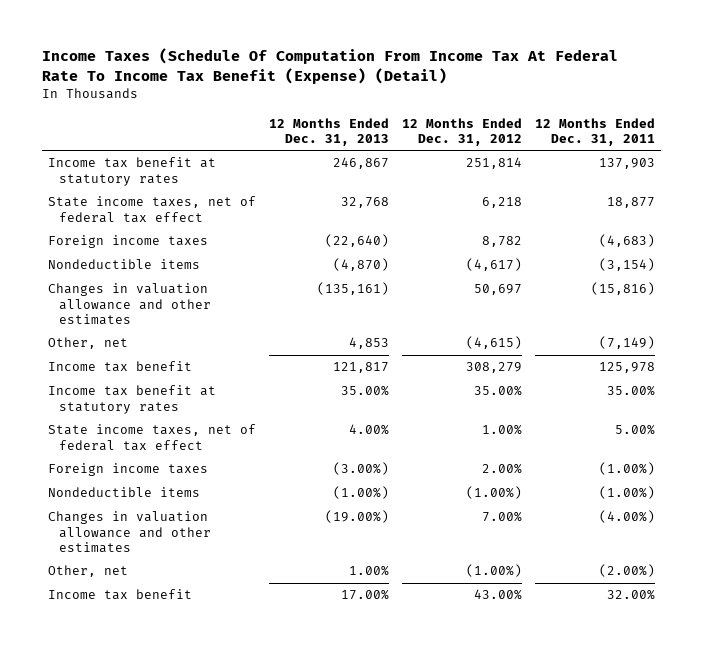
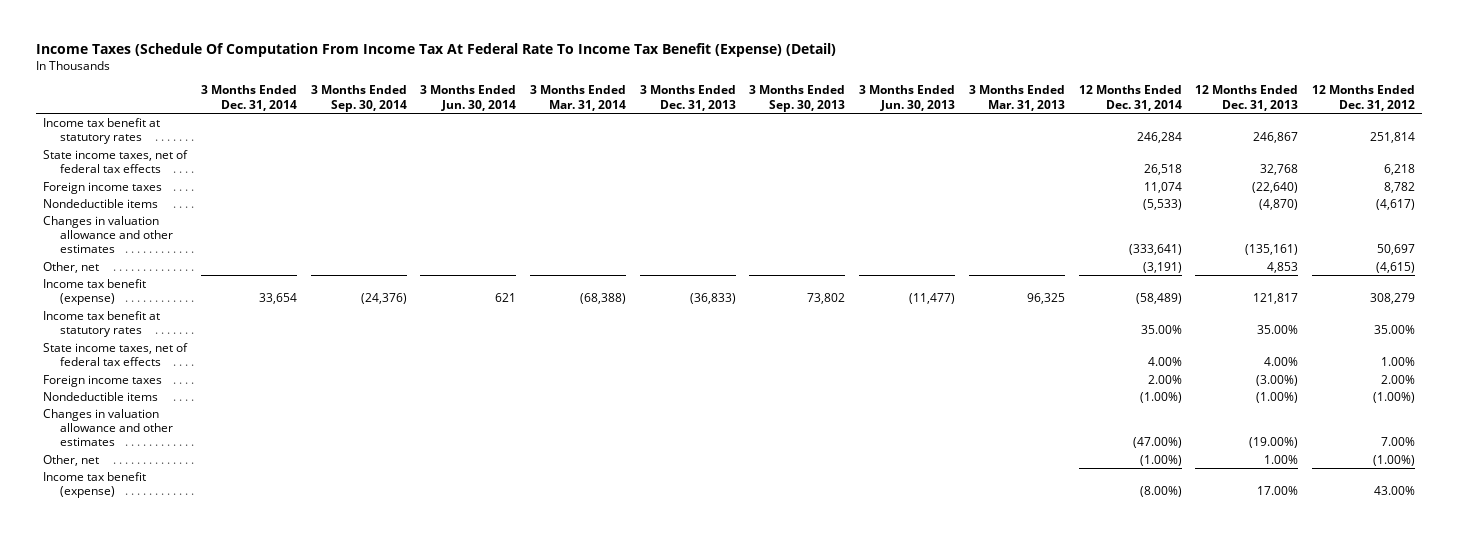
[534,117,655,146] 12 Months Ended Dec. 31, 2011 -> none
none -> [200,85,297,111] 3 Months Ended Dec. 31, 2014
none -> [310,85,407,112] 3 Months Ended Sep. 30, 2014
none -> [420,85,517,111] 3 Months Ended Jun. 30, 2014
none -> [529,85,626,111] 3 Months Ended Mar. 31, 2014
none -> [639,85,736,111] 3 Months Ended Dec. 31, 2013
none -> [749,85,846,112] 3 Months Ended Sep. 30, 2013
none -> [859,85,956,111] 3 Months Ended Jun. 30, 2013
none -> [968,85,1065,111] 3 Months Ended Mar. 31, 2013
none -> [1078,85,1182,111] 12 Months Ended Dec. 31, 2014
[48,196,257,223] State income taxes, net of federal tax effect -> [43,149,189,174] State income taxes, net of federal tax effects
[48,361,193,373] Income tax benefit -> [43,278,147,306] Income tax benefit (expense)
[48,424,257,451] State income taxes, net of federal tax effect -> [43,342,189,367] State income taxes, net of federal tax effects
[48,589,193,601] Income tax benefit -> [43,471,147,499] Income tax benefit (expense)

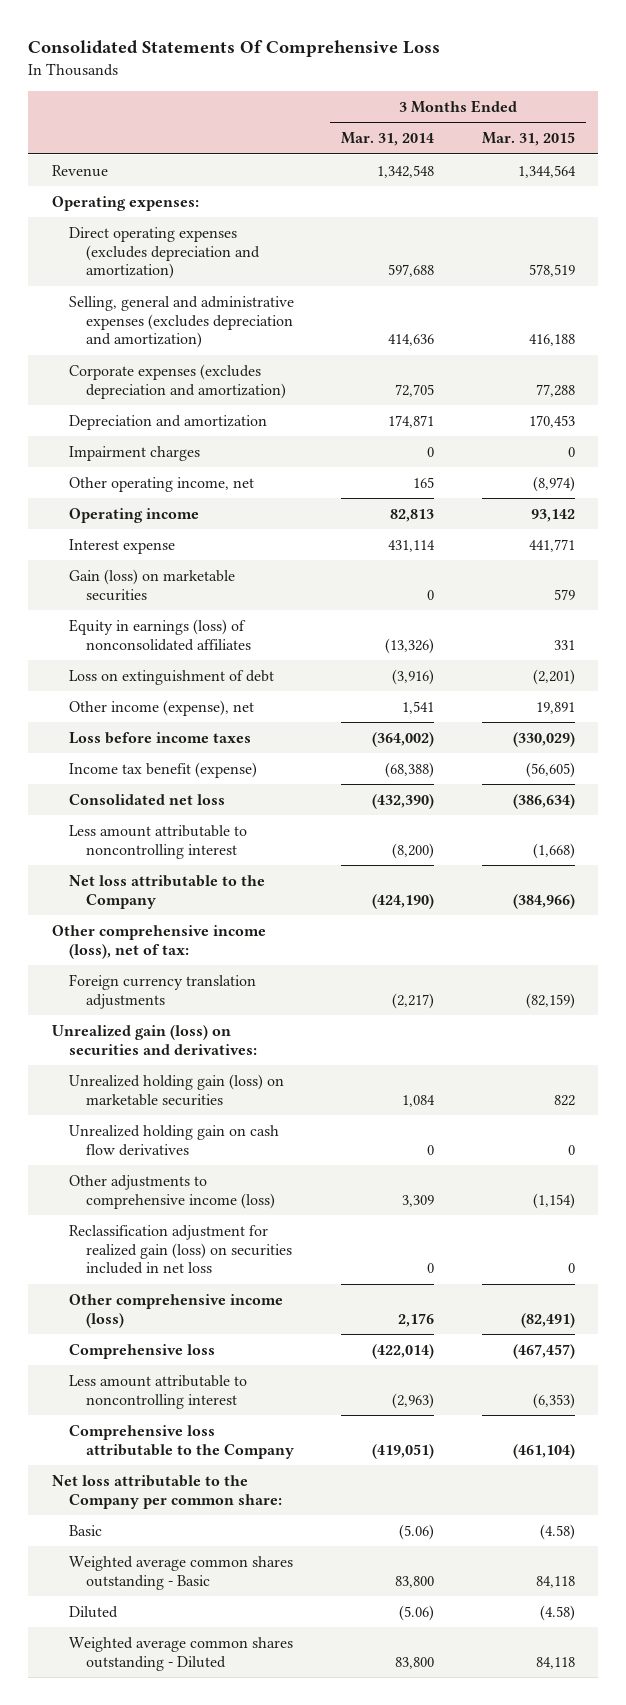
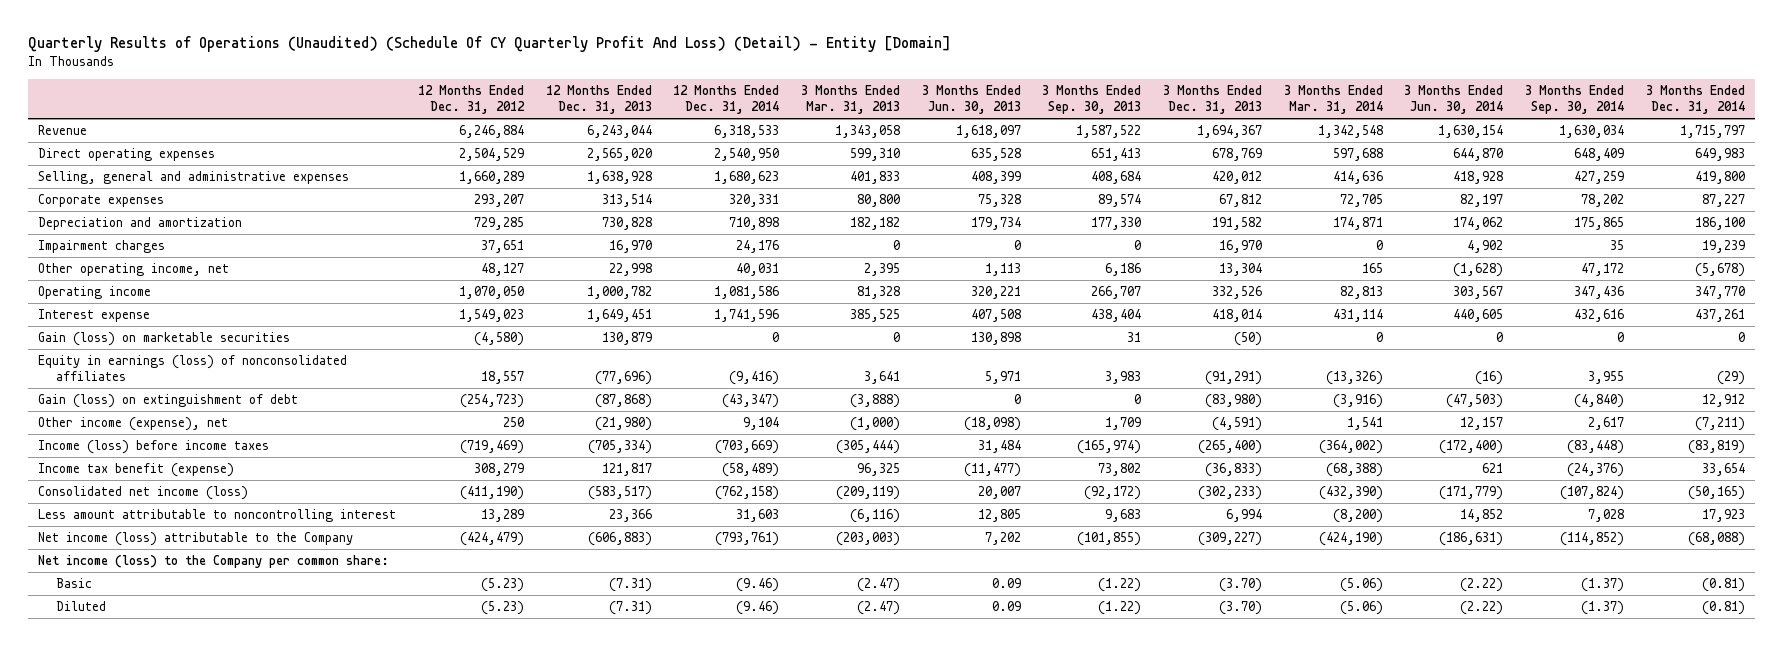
[28,40,441,58] Consolidated Statements Of Comprehensive Loss -> [27,36,951,53] Quarterly Results of Operations (Unaudited) (Schedule Of CY Quarterly Profit And Loss) (Detail) - Entity [Domain]
[481,132,575,147] Mar. 31, 2015 -> none
none -> [418,85,526,115] 12 Months Ended Dec. 31, 2012
none -> [545,85,652,115] 12 Months Ended Dec. 31, 2013
none -> [673,85,780,115] 12 Months Ended Dec. 31, 2014
none -> [801,85,901,115] 3 Months Ended Mar. 31, 2013
none -> [921,85,1021,115] 3 Months Ended Jun. 30, 2013
none -> [1042,85,1142,115] 3 Months Ended Sep. 30, 2013
none -> [1162,85,1262,115] 3 Months Ended Dec. 31, 2013
none -> [1404,85,1504,115] 3 Months Ended Jun. 30, 2014
none -> [1524,85,1624,115] 3 Months Ended Sep. 30, 2014
none -> [1645,85,1745,115] 3 Months Ended Dec. 31, 2014
[51,195,199,211] Operating expenses: -> none
[68,226,261,280] Direct operating expenses (excludes depreciation and amortization) -> [38,148,216,162] Direct operating expenses
[68,295,294,349] Selling, general and administrative expenses (excludes depreciation and amortization) -> [38,171,350,185] Selling, general and administrative expenses
[68,363,287,399] Corporate expenses (excludes depreciation and amortization) -> [38,194,165,208] Corporate expenses
[68,669,274,685] Loss on extinguishment of debt -> [38,394,299,409] Gain (loss) on extinguishment of debt
[68,731,251,744] Loss before income taxes -> [38,440,270,455] Income (loss) before income taxes
[68,793,225,805] Consolidated net loss -> [38,486,249,501] Consolidated net income (loss)
[51,924,266,959] Other comprehensive income (loss), net of tax: -> none
[68,973,256,1009] Foreign currency translation adjustments -> none
[51,1024,257,1055] Unrealized gain (loss) on securities and derivatives: -> none
[68,1073,284,1106] Unrealized holding gain (loss) on marketable securities -> none
[68,1124,279,1156] Unrealized holding gain on cash flow derivatives -> none
[68,1174,276,1209] Other adjustments to comprehensive income (loss) -> none
[68,1224,293,1275] Reclassification adjustment for realized gain (loss) on securities included in net loss -> none
[68,1293,283,1328] Other comprehensive income (loss) -> none
[68,1343,215,1359] Comprehensive loss -> none
[68,1374,247,1409] Less amount attributable to noncontrolling interest -> none
[68,1424,295,1459] Comprehensive loss attributable to the Company -> none
[68,874,265,909] Net loss attributable to the Company -> [38,532,354,547] Net income (loss) attributable to the Company
[51,1474,282,1509] Net loss attributable to the Company per common share: -> [38,555,390,569] Net income (loss) to the Company per common share:
[68,1555,293,1590] Weighted average common shares outstanding - Basic -> none
[68,1636,293,1671] Weighted average common shares outstanding - Diluted -> none

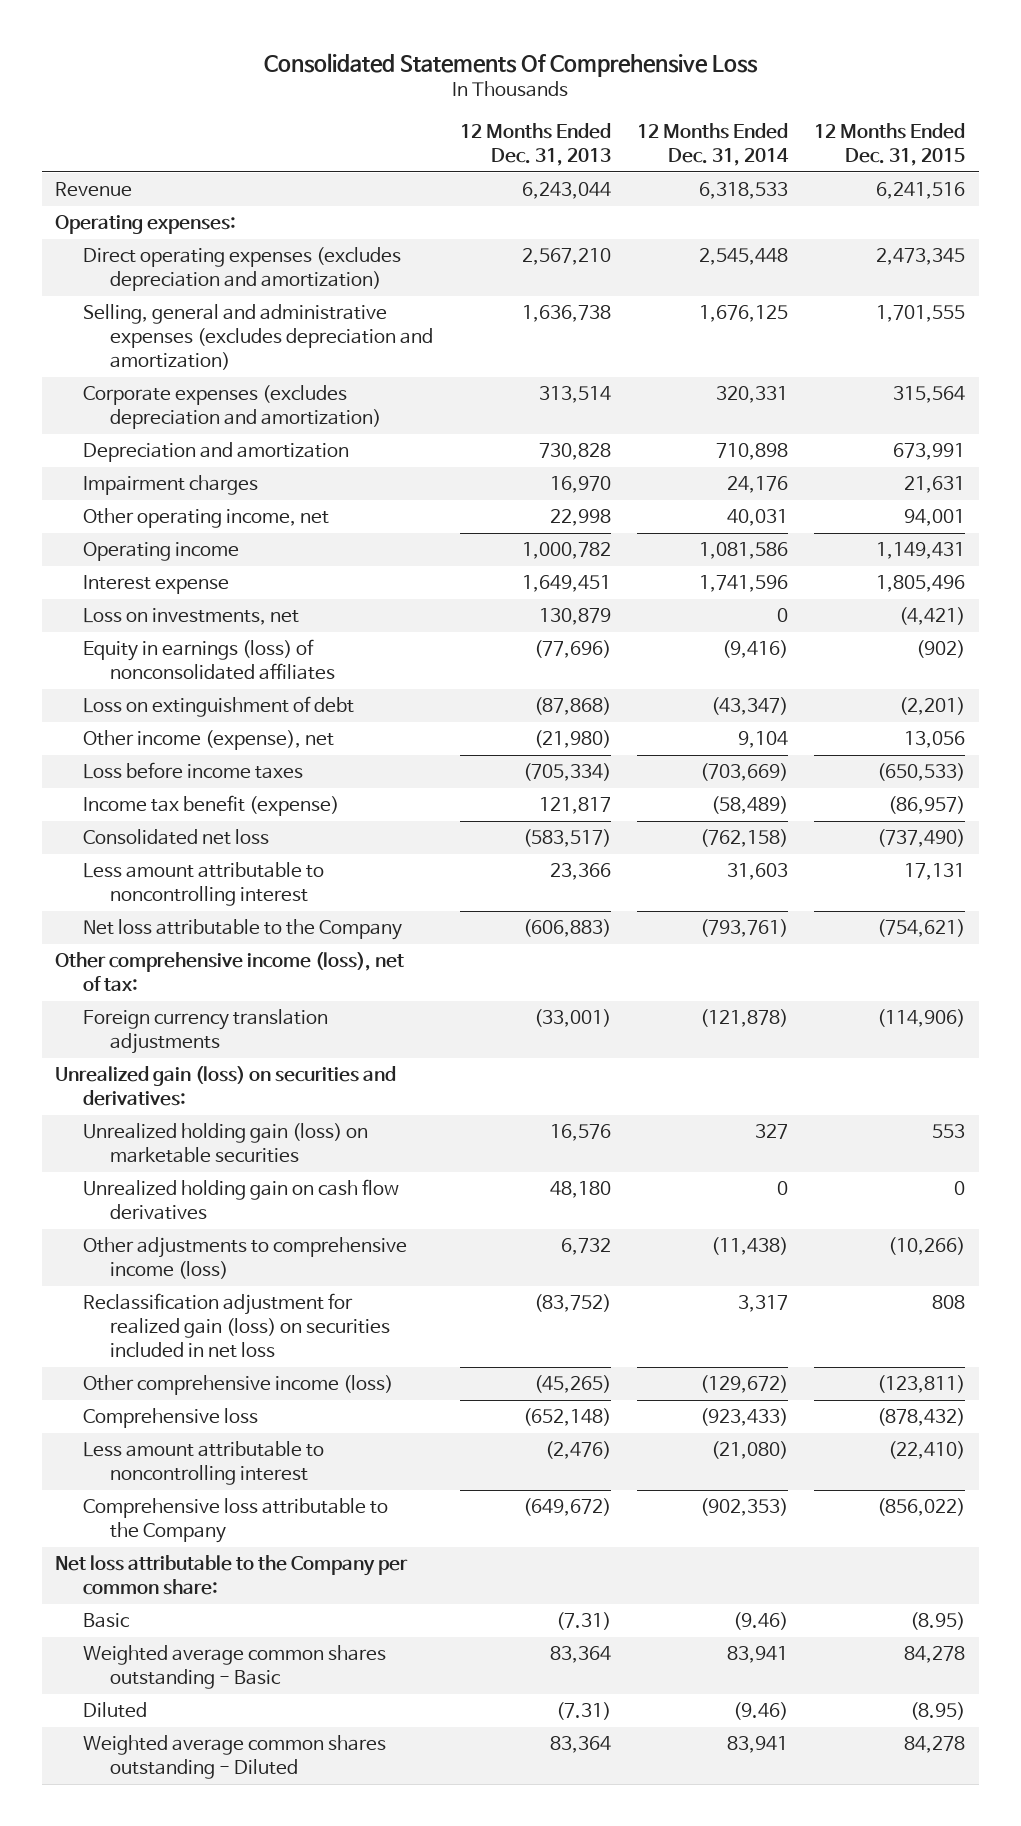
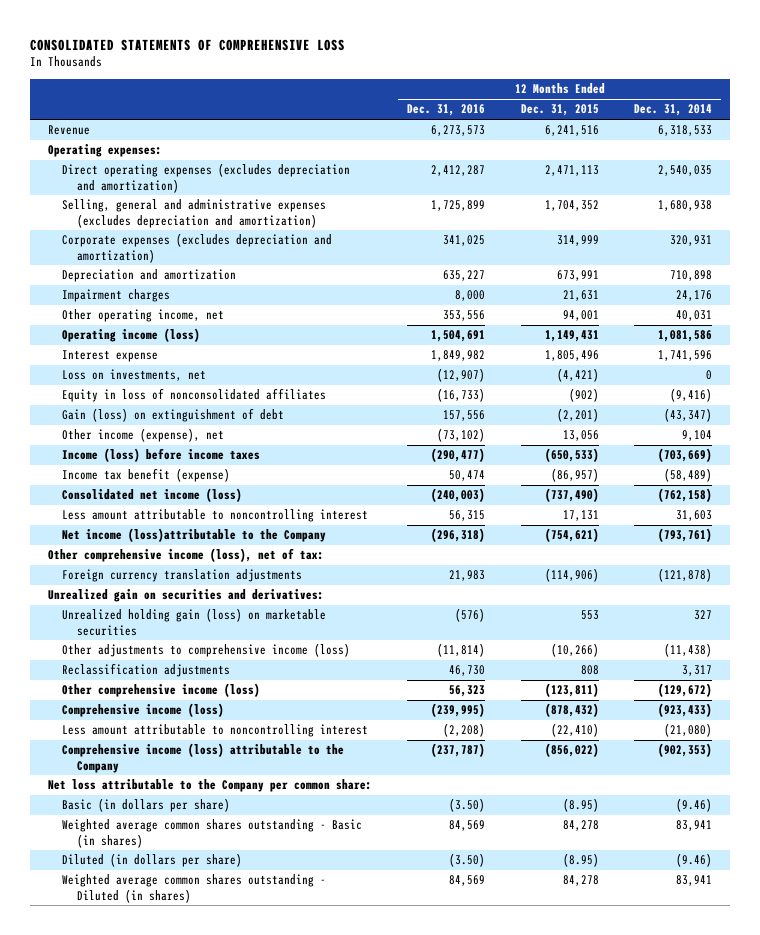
[264,53,759,78] Consolidated Statements Of Comprehensive Loss -> [30,38,346,51] CONSOLIDATED STATEMENTS OF COMPREHENSIVE LOSS
[459,123,611,167] 12 Months Ended Dec. 31, 2013 -> none
none -> [407,104,486,117] Dec. 31, 2016
[699,248,789,266] 2,545,448 -> [658,165,713,177] 2,540,035
[876,248,966,266] 2,473,345 -> [544,165,599,177] 2,471,113
[699,305,789,323] 1,676,125 -> [658,200,713,212] 1,680,938
[876,305,966,323] 1,701,555 -> [544,200,599,212] 1,704,352
[716,386,789,404] 320,331 -> [670,235,713,247] 320,931
[893,386,966,404] 315,564 -> [556,235,599,247] 314,999
[82,542,239,562] Operating income -> [62,328,201,343] Operating income (loss)
[82,639,336,681] Equity in earnings (loss) of nonconsolidated affiliates -> [62,388,327,403] Equity in loss of nonconsolidated affiliates
[82,696,354,718] Loss on extinguishment of debt -> [62,408,285,423] Gain (loss) on extinguishment of debt
[82,762,303,780] Loss before income taxes -> [62,448,261,463] Income (loss) before income taxes
[82,829,269,846] Consolidated net loss -> [62,488,243,503] Consolidated net income (loss)
[82,919,402,941] Net loss attributable to the Company -> [62,528,327,543] Net income (loss)attributable to the Company
[55,1066,397,1107] Unrealized gain (loss) on securities and derivatives: -> [47,589,324,603] Unrealized gain on securities and derivatives:
[82,1179,399,1221] Unrealized holding gain on cash flow derivatives -> none
[82,1293,391,1359] Reclassification adjustment for realized gain (loss) on securities included in net loss -> [62,663,231,678] Reclassification adjustments
[82,1408,258,1429] Comprehensive loss -> [62,703,225,718] Comprehensive income (loss)
[82,1498,388,1544] Comprehensive loss attributable to the Company -> [62,743,345,773] Comprehensive income (loss) attributable to the Company
[82,1613,130,1629] Basic -> [62,798,231,813] Basic (in dollars per share)
[82,1645,386,1690] Weighted average common shares outstanding - Basic -> [62,819,363,848] Weighted average common shares outstanding - Basic (in shares)
[82,1702,147,1719] Diluted -> [62,853,243,868] Diluted (in dollars per share)
[82,1735,386,1780] Weighted average common shares outstanding - Diluted -> [62,874,327,903] Weighted average common shares outstanding - Diluted (in shares)

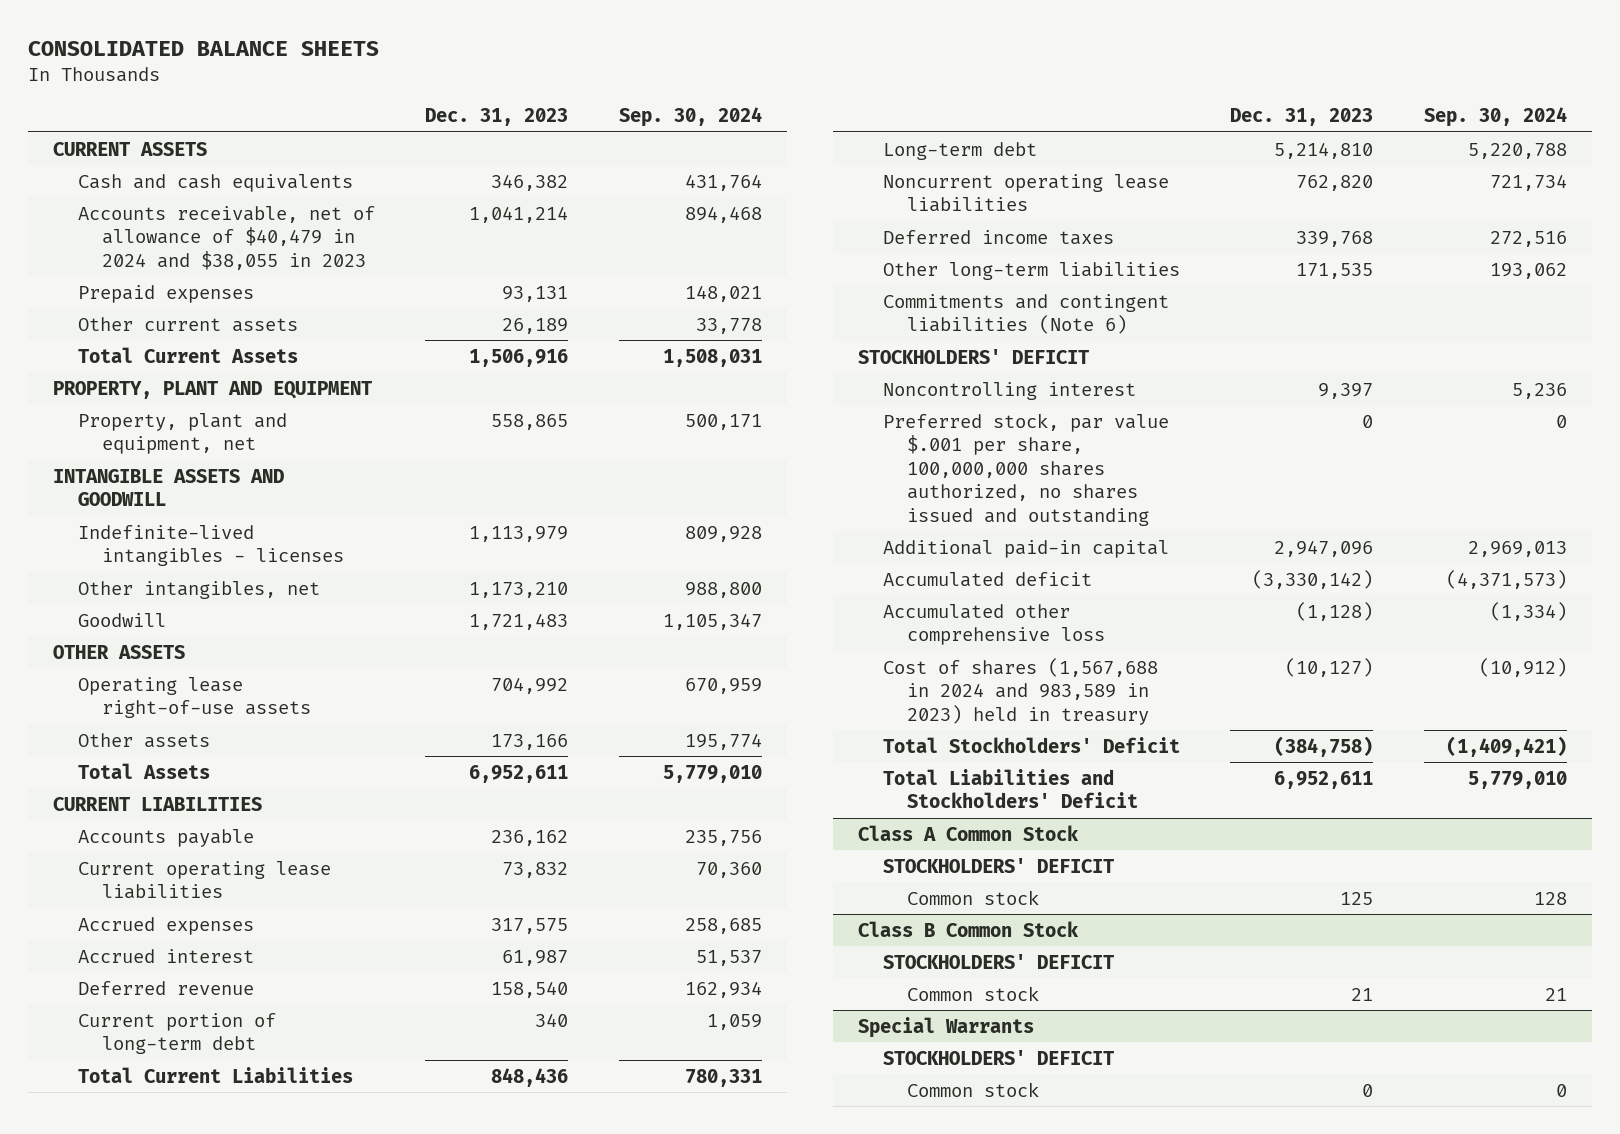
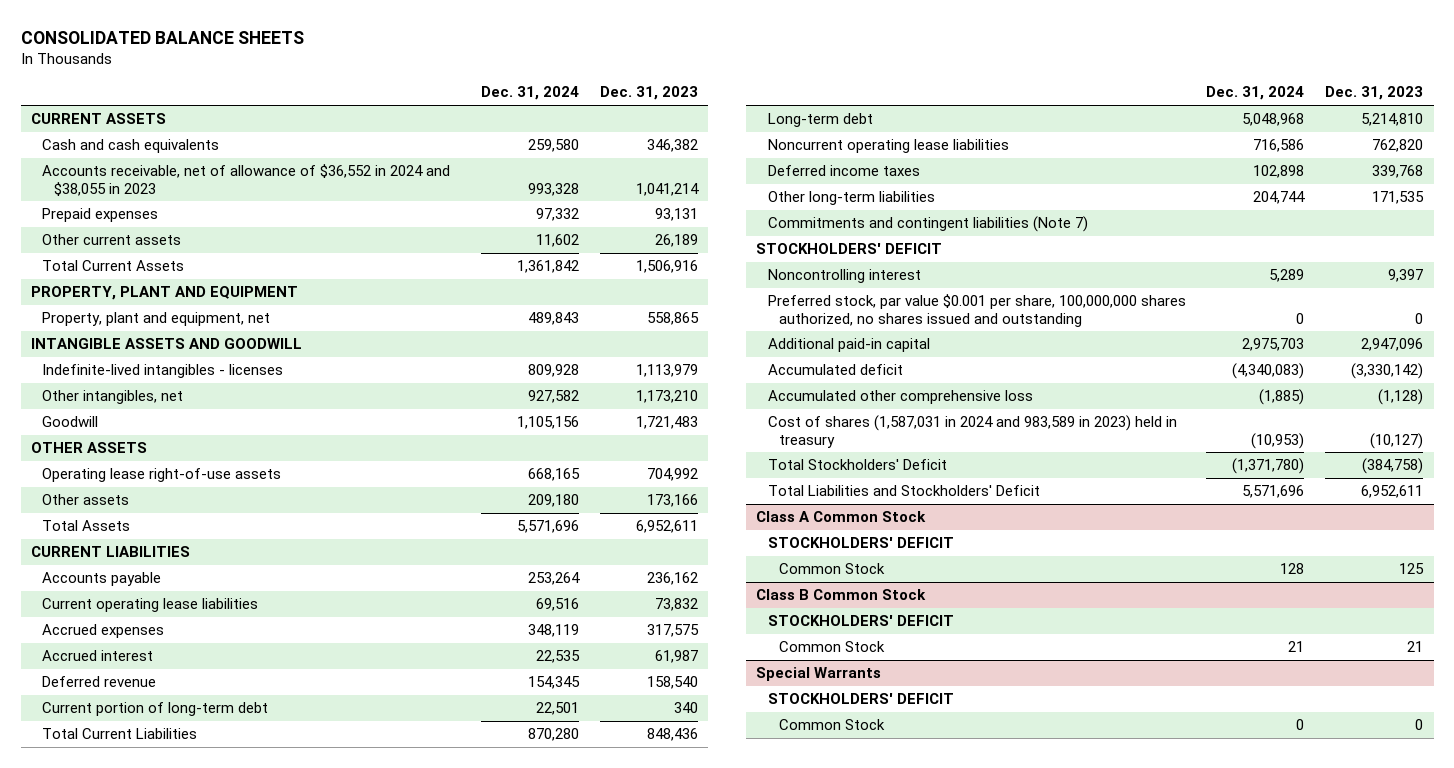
[618,106,762,127] Sep. 30, 2024 -> none
none -> [481,86,580,101] Dec. 31, 2024
[77,205,375,270] Accounts receivable, net of allowance of $40,479 in 2024 and $38,055 in 2023 -> [42,164,451,196] Accounts receivable, net of allowance of $36,552 in 2024 and $38,055 in 2023
[882,293,1169,335] Commitments and contingent liabilities (Note 6) -> [767,216,1088,233] Commitments and contingent liabilities (Note 7)
[882,412,1169,526] Preferred stock, par value $.001 per share, 100,000,000 shares authorized, no shares issued and outstanding -> [767,294,1186,327] Preferred stock, par value $0.001 per share, 100,000,000 shares authorized, no shares issued and outstanding
[882,657,1158,725] Cost of shares (1,567,688 in 2024 and 983,589 in 2023) held in treasury -> [767,415,1177,448] Cost of shares (1,587,031 in 2024 and 983,589 in 2023) held in treasury
[907,889,1040,905] Common stock -> [778,563,885,575] Common Stock
[907,985,1040,1001] Common stock -> [778,641,885,653] Common Stock
[907,1081,1040,1097] Common stock -> [778,719,885,731] Common Stock

